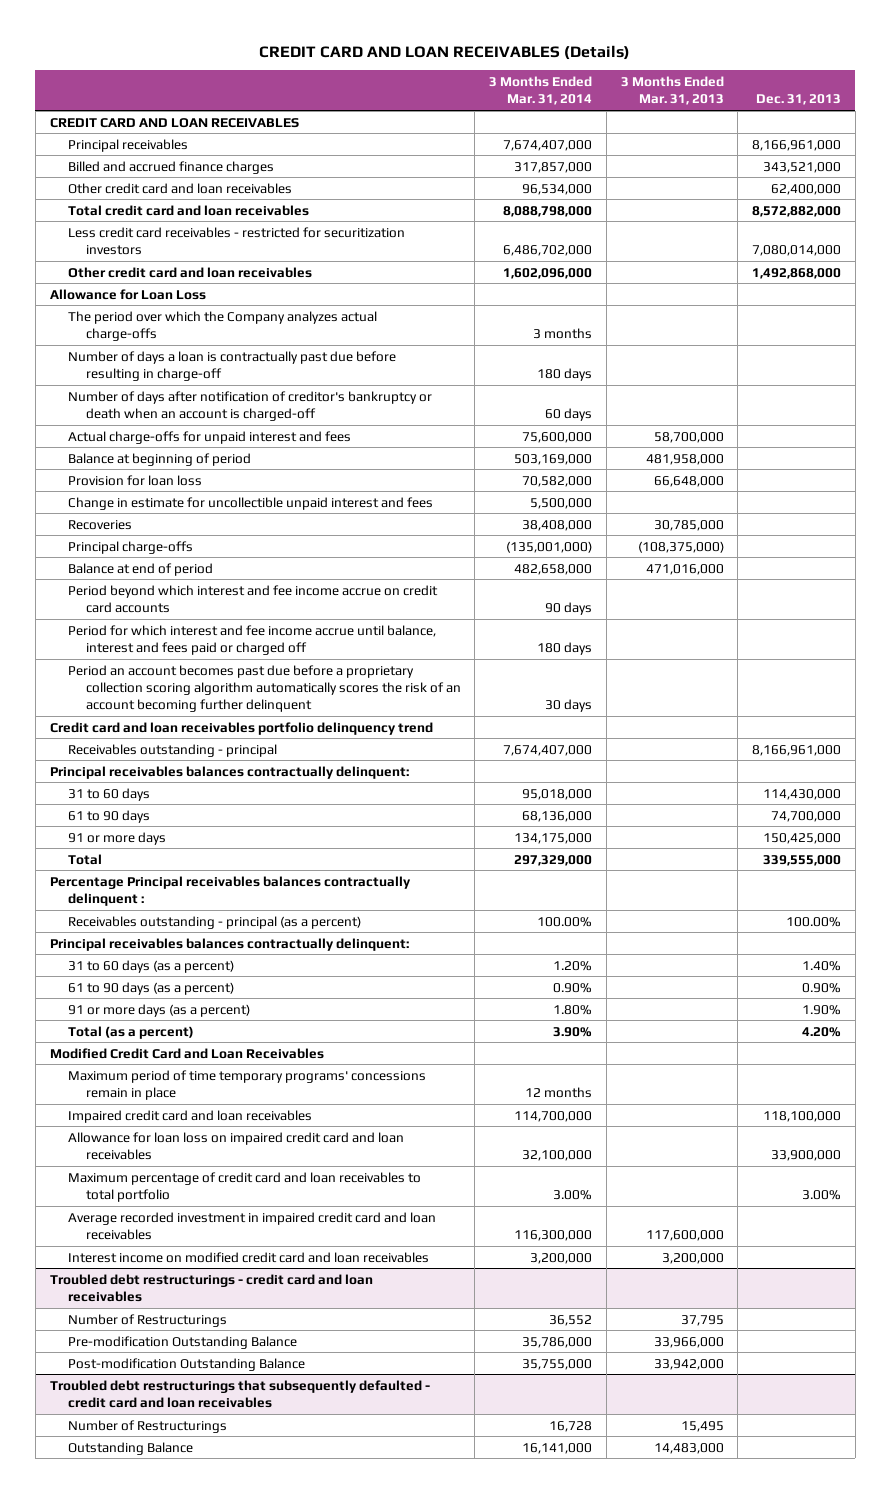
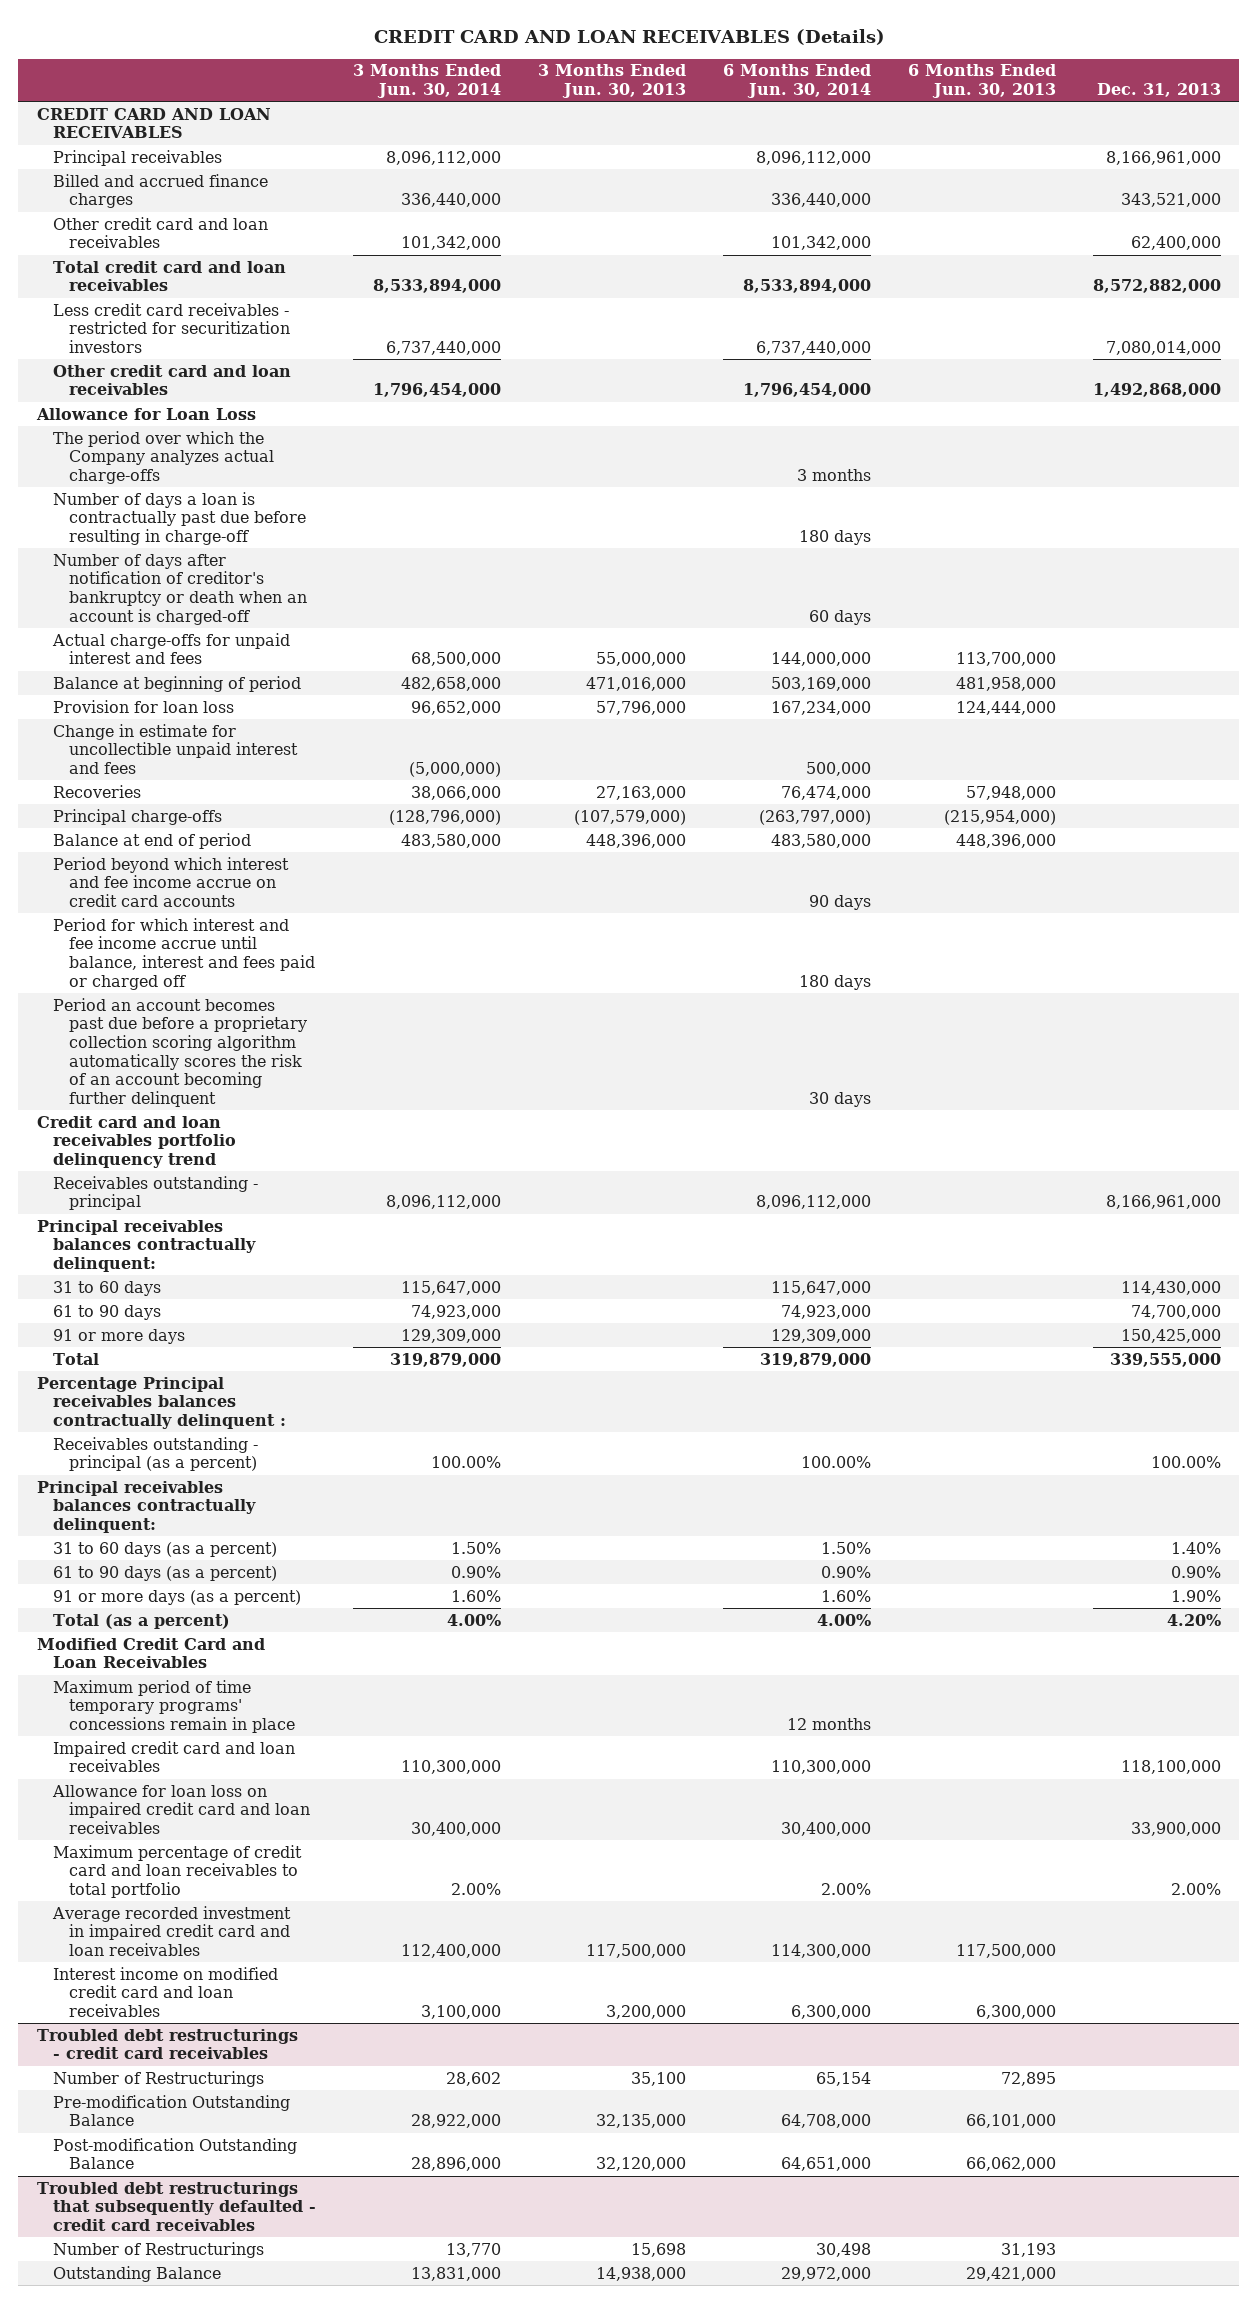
[489,76,593,106] 3 Months Ended Mar. 31, 2014 -> none
[620,76,724,106] 3 Months Ended Mar. 31, 2013 -> none
none -> [352,64,501,98] 3 Months Ended Jun. 30, 2014
none -> [537,64,686,98] 3 Months Ended Jun. 30, 2013
none -> [722,64,871,98] 6 Months Ended Jun. 30, 2014
none -> [907,64,1056,98] 6 Months Ended Jun. 30, 2013
[801,1189,841,1200] 3.00% -> [1170,1883,1221,1896] 2.00%
[49,1273,373,1302] Troubled debt restructurings - credit card and loan receivables -> [36,2028,298,2060] Troubled debt restructurings - credit card receivables
[49,1379,430,1408] Troubled debt restructurings that subsequently defaulted - credit card and loan receivables -> [36,2181,316,2232] Troubled debt restructurings that subsequently defaulted - credit card receivables

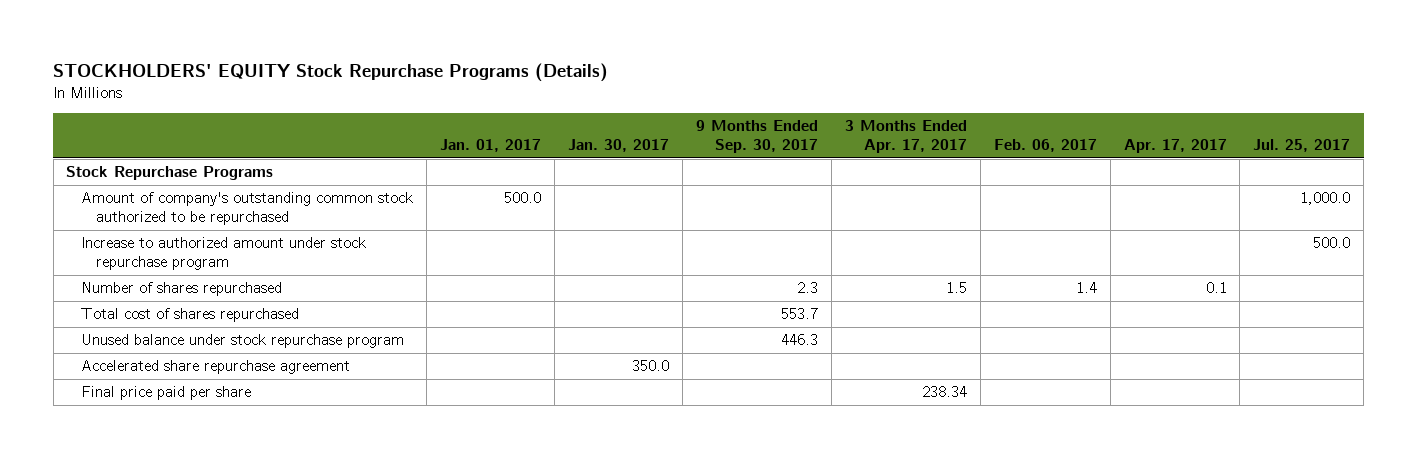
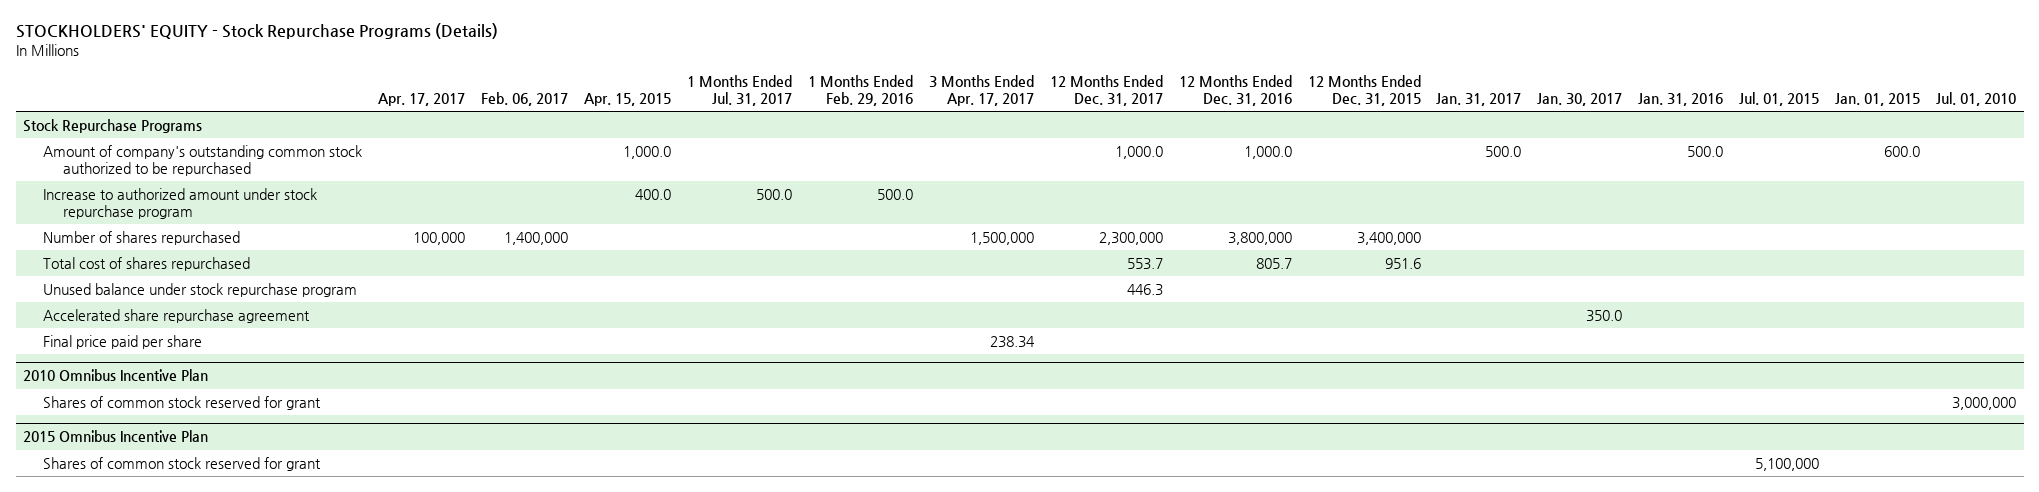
[53,62,609,82] STOCKHOLDERS' EQUITY Stock Repurchase Programs (Details) -> [15,23,498,40] STOCKHOLDERS' EQUITY - Stock Repurchase Programs (Details)
[440,139,542,153] Jan. 01, 2017 -> none
[695,120,818,154] 9 Months Ended Sep. 30, 2017 -> none
[1253,139,1351,153] Jul. 25, 2017 -> none
none -> [584,92,672,106] Apr. 15, 2015
none -> [686,74,792,106] 1 Months Ended Jul. 31, 2017
none -> [807,74,913,106] 1 Months Ended Feb. 29, 2016
none -> [1049,74,1163,106] 12 Months Ended Dec. 31, 2017
none -> [1178,74,1292,106] 12 Months Ended Dec. 31, 2016
none -> [1307,74,1421,106] 12 Months Ended Dec. 31, 2015
none -> [1436,92,1522,106] Jan. 31, 2017
none -> [1638,92,1724,106] Jan. 31, 2016
none -> [1739,91,1820,106] Jul. 01, 2015
none -> [1835,92,1921,106] Jan. 01, 2015
none -> [1935,91,2016,106] Jul. 01, 2010
[945,282,967,294] 1.5 -> [969,231,1034,245] 1,500,000
[1075,282,1097,294] 1.4 -> [504,231,569,245] 1,400,000
[1205,282,1227,294] 0.1 -> [413,231,466,245] 100,000
none -> [23,369,209,382] 2010 Omnibus Incentive Plan
none -> [43,395,322,410] Shares of common stock reserved for grant
none -> [23,430,209,443] 2015 Omnibus Incentive Plan
none -> [43,456,322,471] Shares of common stock reserved for grant

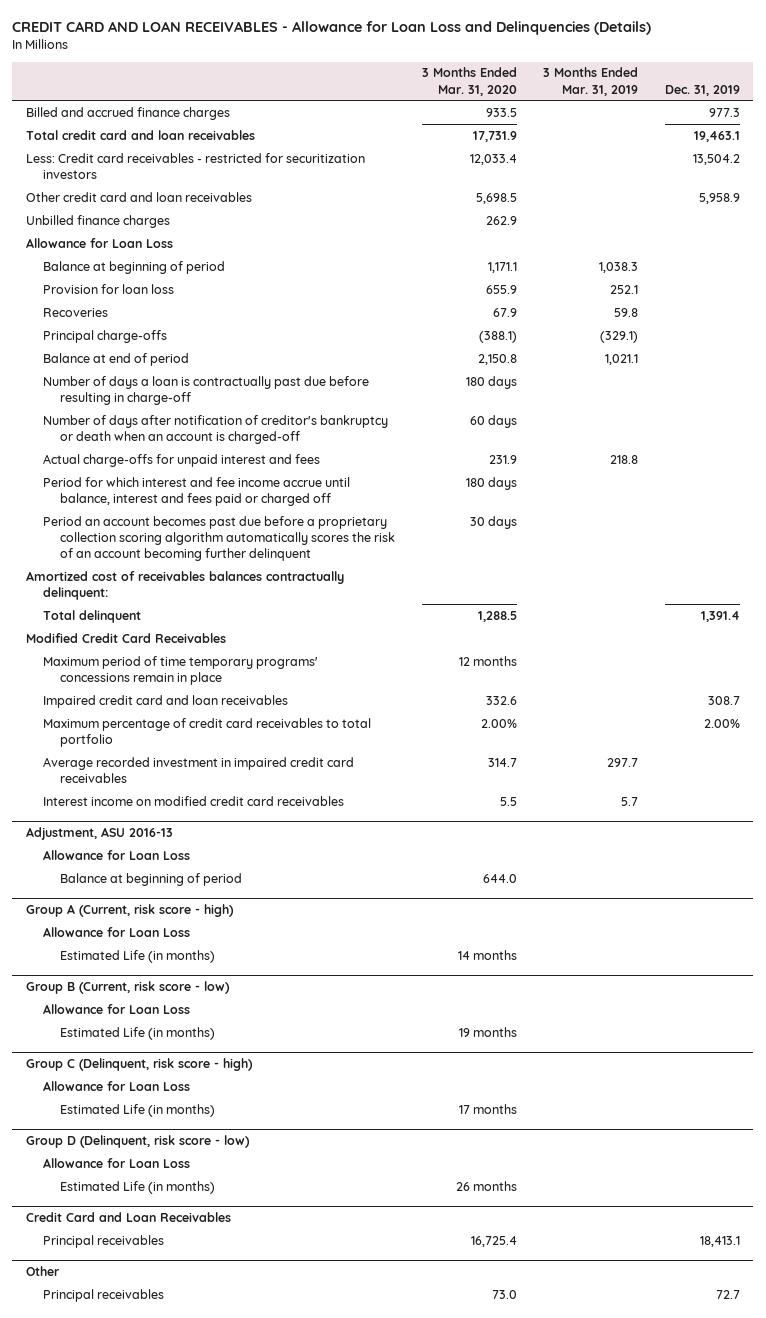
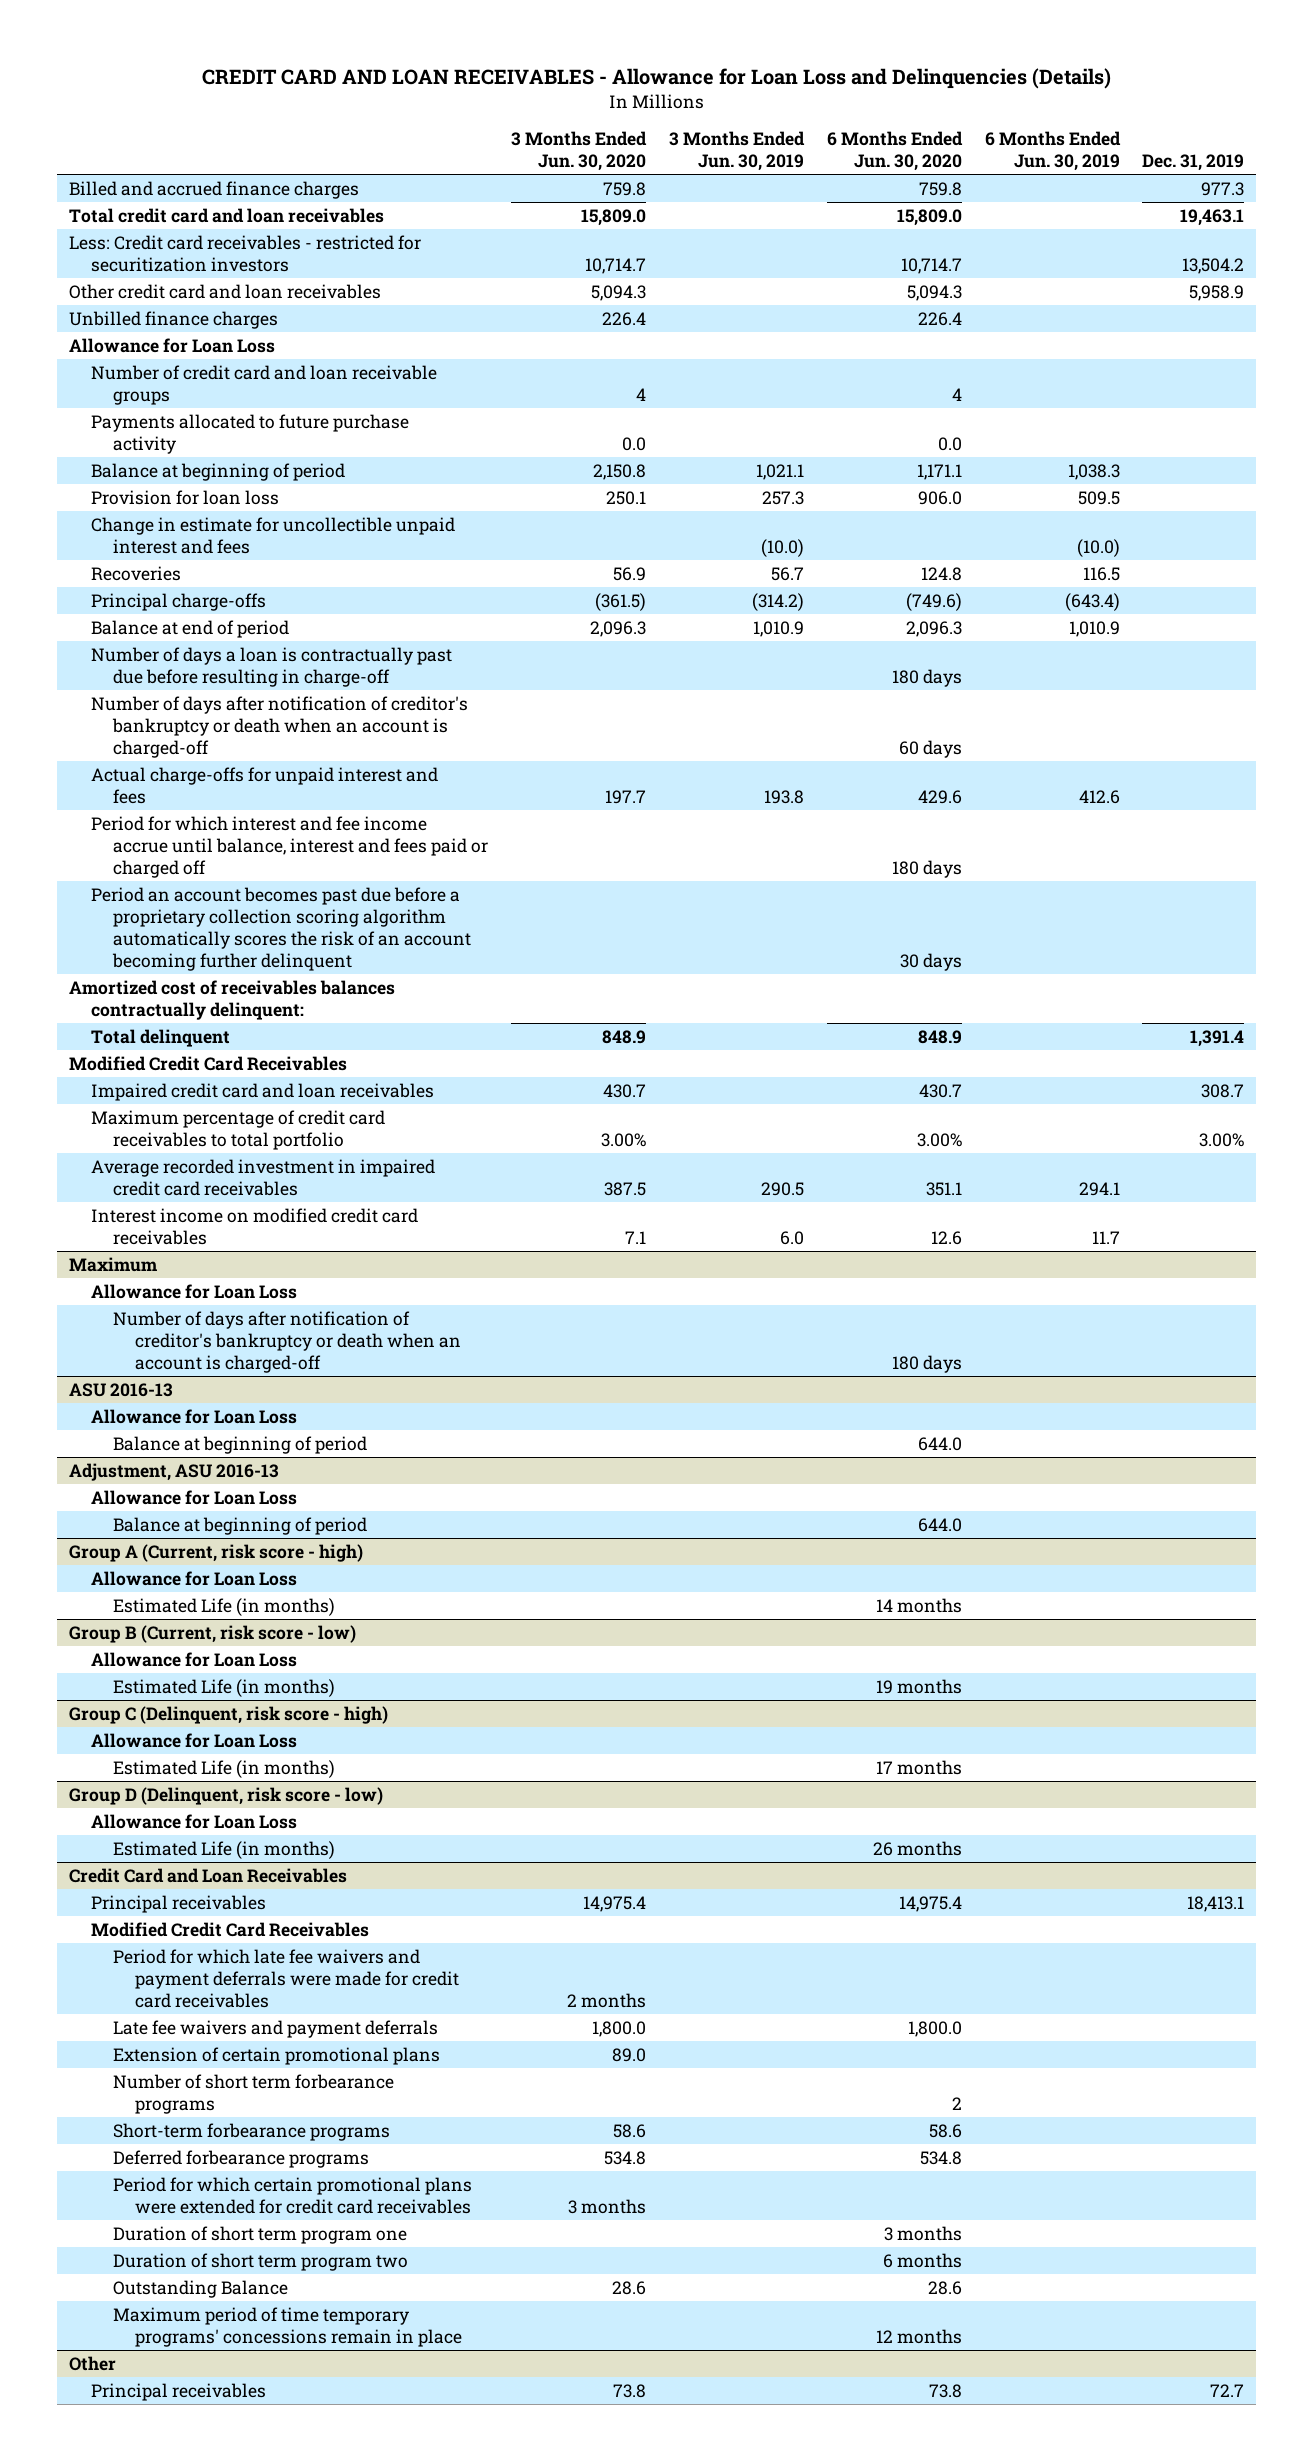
[421,67,517,96] 3 Months Ended Mar. 31, 2020 -> none
[543,67,639,96] 3 Months Ended Mar. 31, 2019 -> none
none -> [510,131,647,172] 3 Months Ended Jun. 30, 2020
none -> [668,131,805,172] 3 Months Ended Jun. 30, 2019
none -> [826,131,963,172] 6 Months Ended Jun. 30, 2020
none -> [984,131,1121,172] 6 Months Ended Jun. 30, 2019
none -> [90,364,437,405] Number of credit card and loan receivable groups
none -> [90,413,409,454] Payments allocated to future purchase activity
none -> [90,516,455,554] Change in estimate for uncollectible unpaid interest and fees
[42,655,318,685] Maximum period of time temporary programs' concessions remain in place -> none
[704,718,741,728] 2.00% -> [1199,1132,1245,1147] 3.00%
none -> [68,1256,157,1272] Maximum
none -> [90,1283,297,1299] Allowance for Loan Loss
none -> [113,1310,462,1373] Number of days after notification of creditor's bankruptcy or death when an account is charged-off
none -> [68,1382,173,1397] ASU 2016-13
none -> [90,1408,297,1424] Allowance for Loan Loss
none -> [113,1435,368,1454] Balance at beginning of period
none -> [90,1921,369,1937] Modified Credit Card Receivables
none -> [113,1948,460,2008] Period for which late fee waivers and payment deferrals were made for credit card receivables
none -> [113,2019,439,2038] Late fee waivers and payment deferrals
none -> [113,2046,441,2065] Extension of certain promotional plans
none -> [113,2073,395,2114] Number of short term forbearance programs
none -> [113,2122,391,2141] Short-term forbearance programs
none -> [113,2149,370,2168] Deferred forbearance programs
none -> [113,2176,473,2214] Period for which certain promotional plans were extended for credit card receivables
none -> [113,2225,408,2244] Duration of short term program one
none -> [113,2252,409,2271] Duration of short term program two
none -> [113,2279,289,2298] Outstanding Balance
none -> [113,2306,463,2347] Maximum period of time temporary programs' concessions remain in place

